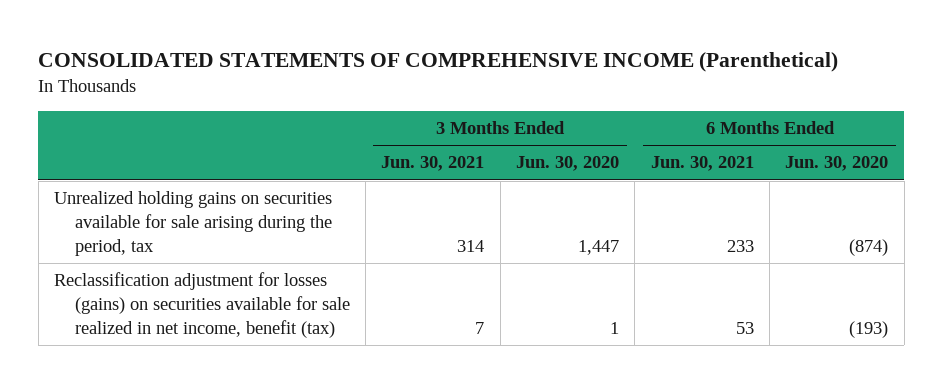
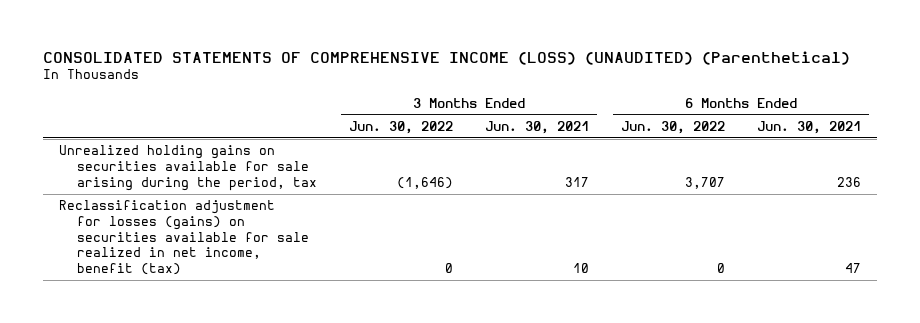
[38,52,839,73] CONSOLIDATED STATEMENTS OF COMPREHENSIVE INCOME (Parenthetical) -> [43,50,851,65] CONSOLIDATED STATEMENTS OF COMPREHENSIVE INCOME (LOSS) (UNAUDITED) (Parenthetical)
[516,156,620,172] Jun. 30, 2020 -> none
[785,156,889,172] Jun. 30, 2020 -> none
none -> [348,121,453,135] Jun. 30, 2022
none -> [620,121,725,135] Jun. 30, 2022
[457,239,485,252] 314 -> [564,176,589,187] 317
[726,239,754,252] 233 -> [836,176,861,187] 236
[475,321,485,334] 7 -> [572,263,589,274] 10
[735,321,754,334] 53 -> [844,263,861,274] 47

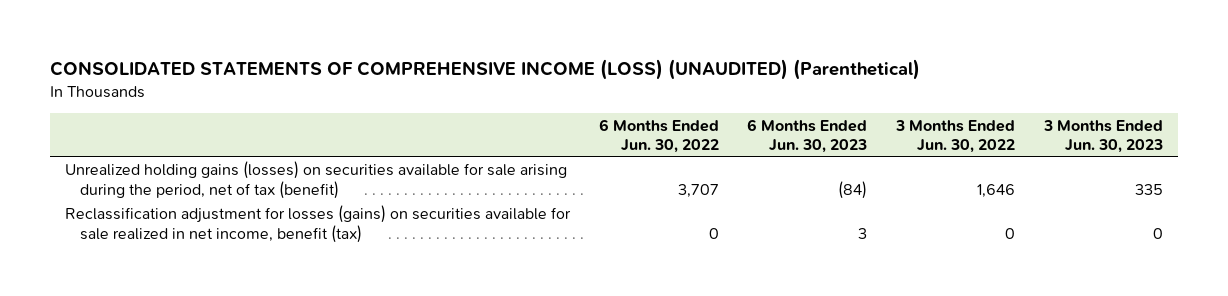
[484,121,589,135] Jun. 30, 2021 -> none
[756,121,861,135] Jun. 30, 2021 -> none
none -> [747,118,868,154] 6 Months Ended Jun. 30, 2023
none -> [1043,119,1164,154] 3 Months Ended Jun. 30, 2023
[59,145,317,191] Unrealized holding gains on securities available for sale arising during the period, tax -> [64,161,567,200] Unrealized holding gains (losses) on securities available for sale arising during the period, net of tax (benefit)
[396,176,453,189] (1,646) -> [977,184,1016,199] 1,646

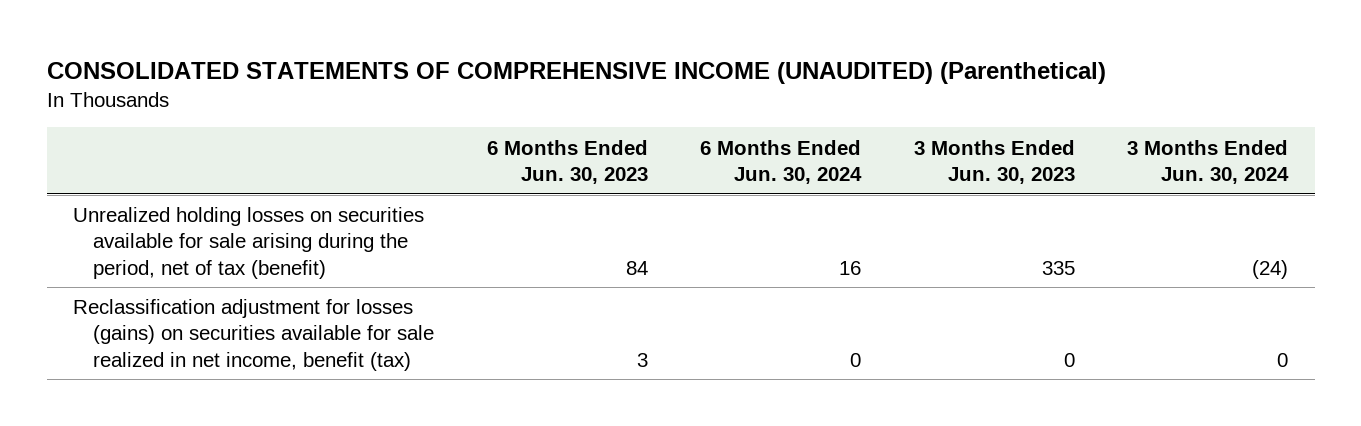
[50,59,921,81] CONSOLIDATED STATEMENTS OF COMPREHENSIVE INCOME (LOSS) (UNAUDITED) (Parenthetical) -> [46,61,1106,84] CONSOLIDATED STATEMENTS OF COMPREHENSIVE INCOME (UNAUDITED) (Parenthetical)
[598,118,719,154] 6 Months Ended Jun. 30, 2022 -> none
[895,119,1016,154] 3 Months Ended Jun. 30, 2022 -> none
none -> [700,139,863,184] 6 Months Ended Jun. 30, 2024
none -> [1127,139,1290,184] 3 Months Ended Jun. 30, 2024
[64,161,567,200] Unrealized holding gains (losses) on securities available for sale arising during the period, net of tax (benefit) -> [72,207,424,279] Unrealized holding losses on securities available for sale arising during the period, net of tax (benefit)
[838,181,868,200] (84) -> [625,260,648,275] 84

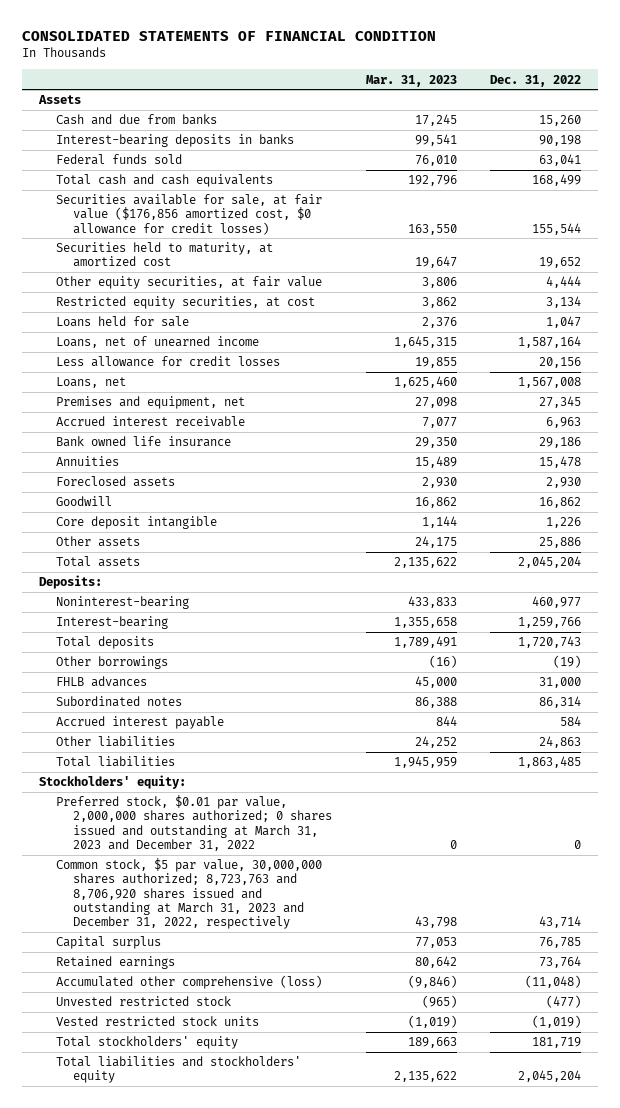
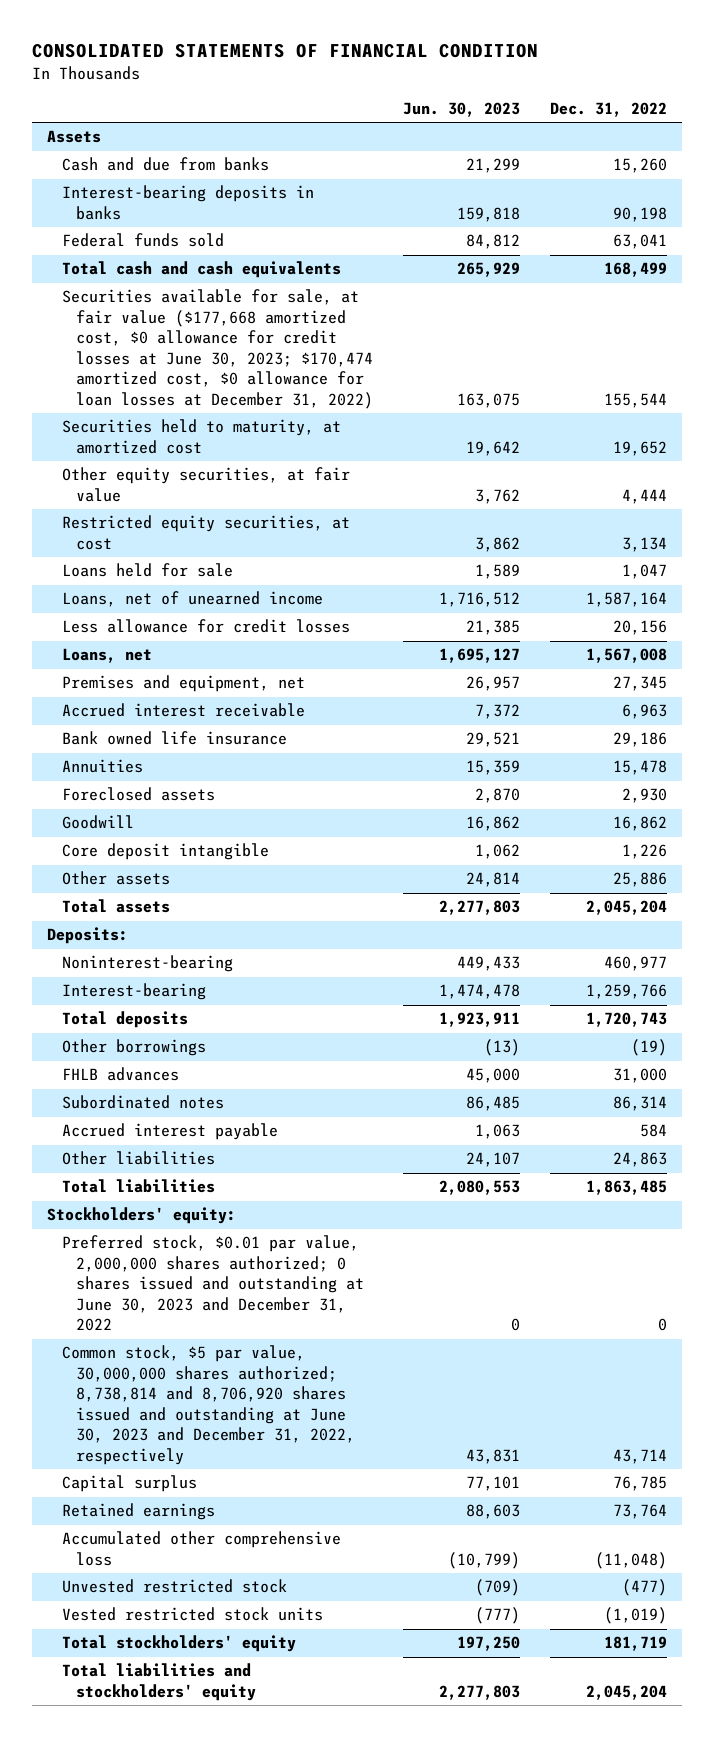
[365,74,457,87] Mar. 31, 2023 -> none
none -> [403,102,521,118] Jun. 30, 2023
[56,194,323,235] Securities available for sale, at fair value ($176,856 amortized cost, $0 allowance for credit losses) -> [61,289,374,409] Securities available for sale, at fair value ($177,668 amortized cost, $0 allowance for credit losses at June 30, 2023; $170,474 amortized cost, $0 allowance for loan losses at December 31, 2022)
[56,795,333,851] Preferred stock, $0.01 par value, 2,000,000 shares authorized; 0 shares issued and outstanding at March 31, 2023 and December 31, 2022 -> [61,1235,365,1332] Preferred stock, $0.01 par value, 2,000,000 shares authorized; 0 shares issued and outstanding at June 30, 2023 and December 31, 2022
[56,858,323,930] Common stock, $5 par value, 30,000,000 shares authorized; 8,723,763 and 8,706,920 shares issued and outstanding at March 31, 2023 and December 31, 2022, respectively -> [61,1345,356,1465] Common stock, $5 par value, 30,000,000 shares authorized; 8,738,814 and 8,706,920 shares issued and outstanding at June 30, 2023 and December 31, 2022, respectively
[56,975,323,990] Accumulated other comprehensive (loss) -> [61,1531,341,1566] Accumulated other comprehensive loss

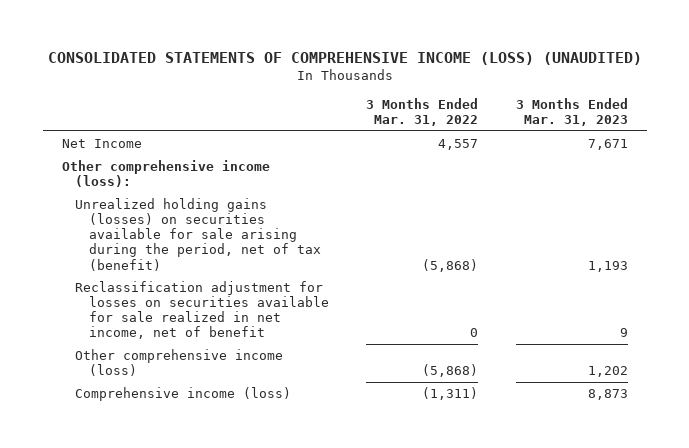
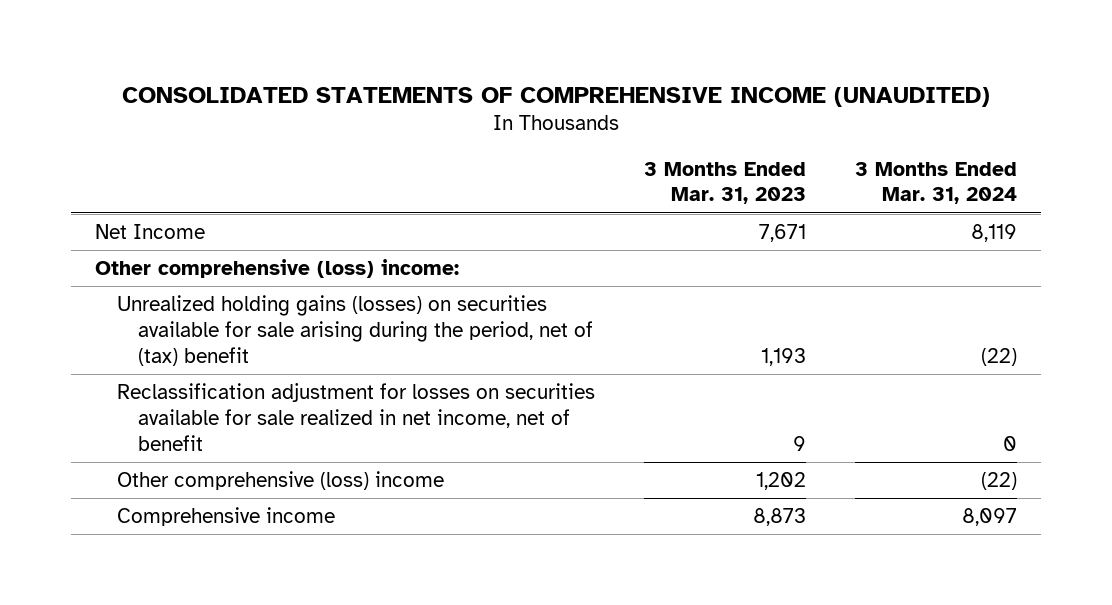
[47,51,642,65] CONSOLIDATED STATEMENTS OF COMPREHENSIVE INCOME (LOSS) (UNAUDITED) -> [122,86,991,107] CONSOLIDATED STATEMENTS OF COMPREHENSIVE INCOME (UNAUDITED)
[366,97,479,127] 3 Months Ended Mar. 31, 2022 -> none
none -> [854,161,1017,205] 3 Months Ended Mar. 31, 2024
[61,160,270,188] Other comprehensive income (loss): -> [95,259,460,279] Other comprehensive (loss) income:
[75,198,322,271] Unrealized holding gains (losses) on securities available for sale arising during the period, net of tax (benefit) -> [116,295,594,366] Unrealized holding gains (losses) on securities available for sale arising during the period, net of (tax) benefit
[75,349,284,377] Other comprehensive income (loss) -> [116,471,444,491] Other comprehensive (loss) income
[75,387,292,402] Comprehensive income (loss) -> [116,507,335,527] Comprehensive income

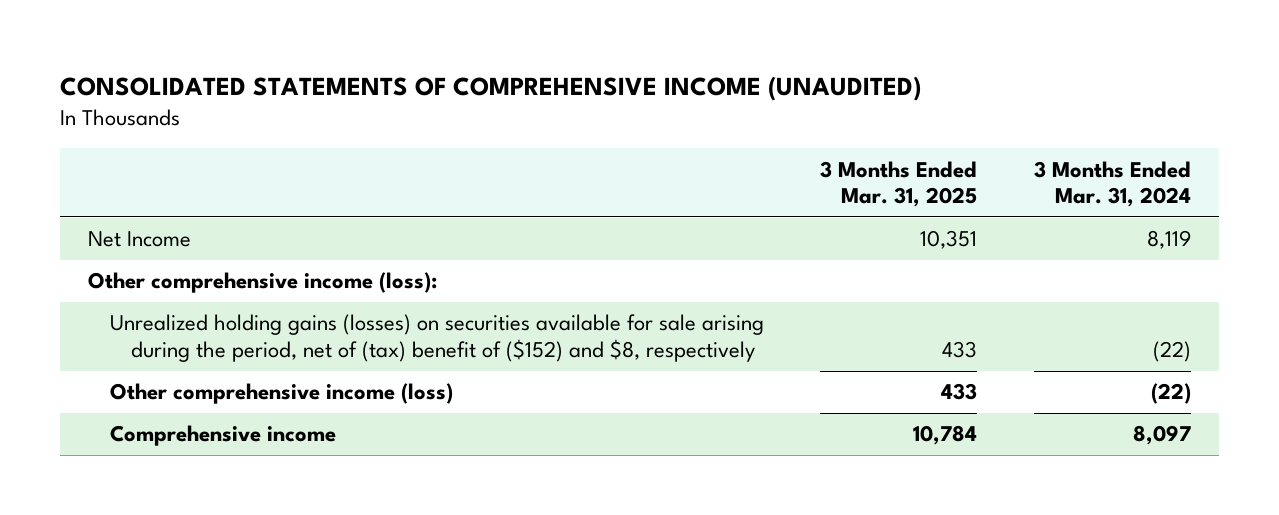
[643,161,806,205] 3 Months Ended Mar. 31, 2023 -> none
none -> [820,160,978,208] 3 Months Ended Mar. 31, 2025
[116,383,595,451] Reclassification adjustment for losses on securities available for sale realized in net income, net of benefit -> none
[95,259,460,279] Other comprehensive (loss) income: -> [88,272,438,294] Other comprehensive income (loss):
[116,295,594,366] Unrealized holding gains (losses) on securities available for sale arising during the period, net of (tax) benefit -> [109,314,764,363] Unrealized holding gains (losses) on securities available for sale arising during the period, net of (tax) benefit of ($152) and $8, respectively
[116,471,444,491] Other comprehensive (loss) income -> [109,383,453,405] Other comprehensive income (loss)

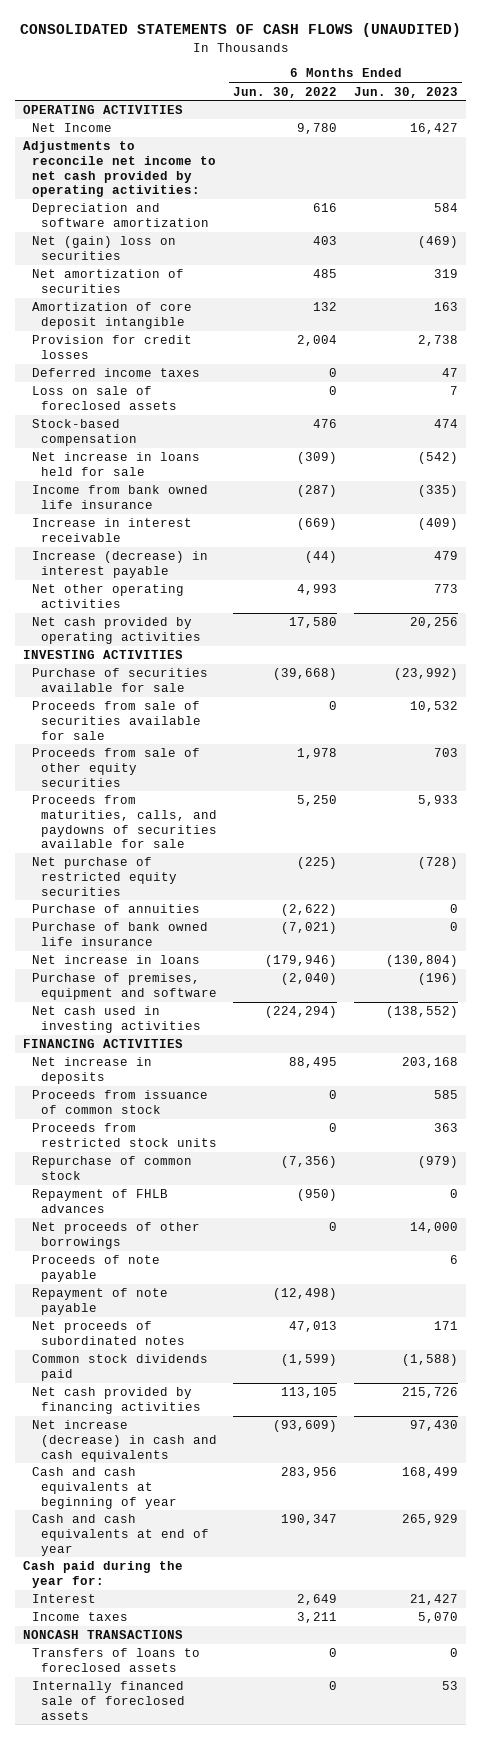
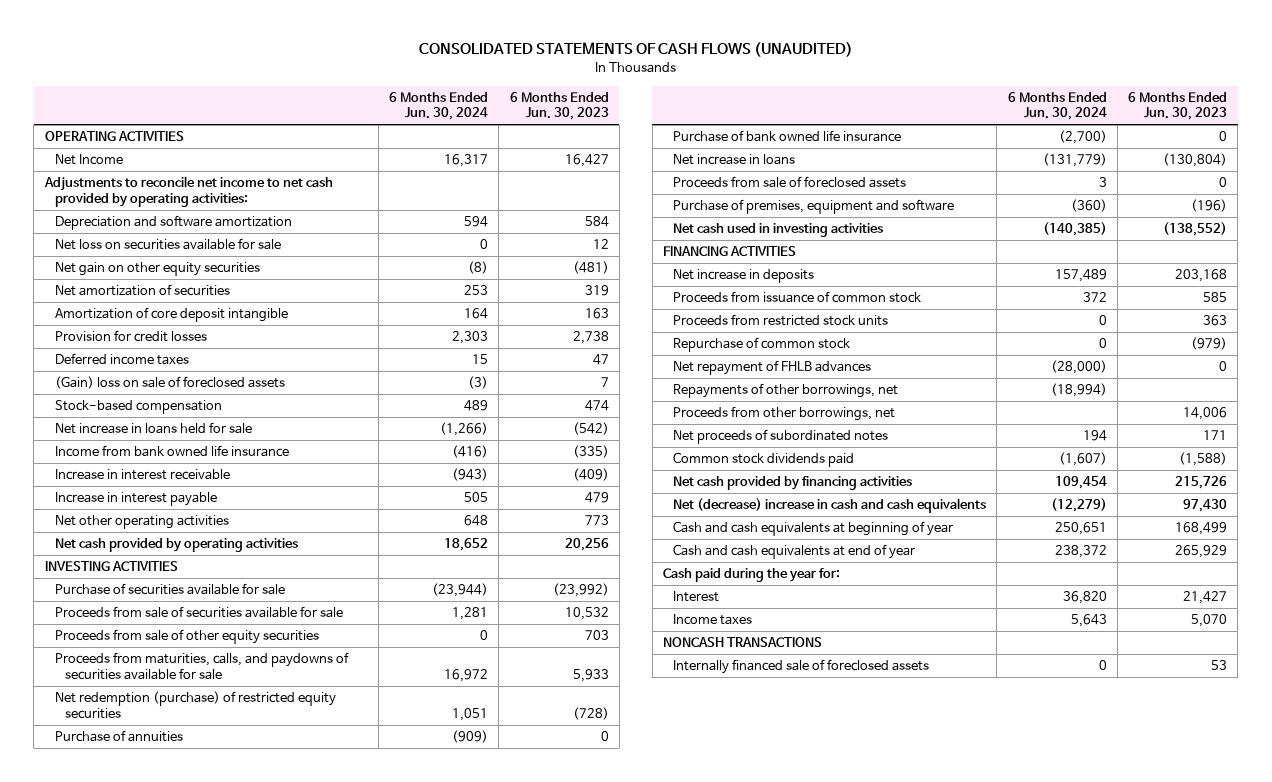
[233,86,338,98] Jun. 30, 2022 -> none
none -> [389,92,489,121] 6 Months Ended Jun. 30, 2024
[31,236,176,260] Net (gain) loss on securities -> [54,238,281,251] Net loss on securities available for sale
[418,236,459,249] (469) -> [592,239,609,250] 12
none -> [54,262,260,277] Net gain on other equity securities
[31,386,177,410] Loss on sale of foreclosed assets -> [54,376,285,390] (Gain) loss on sale of foreclosed assets
[31,551,208,578] Increase (decrease) in interest payable -> [54,492,217,507] Increase in interest payable
[31,857,177,896] Net purchase of restricted equity securities -> [54,691,336,719] Net redemption (purchase) of restricted equity securities
none -> [673,176,907,189] Proceeds from sale of foreclosed assets
[31,1255,160,1282] Proceeds of note payable -> none
[31,1288,168,1315] Repayment of note payable -> none
[31,1189,168,1213] Repayment of FHLB advances -> [673,360,872,376] Net repayment of FHLB advances
none -> [673,383,899,399] Repayments of other borrowings, net
[31,1222,200,1249] Net proceeds of other borrowings -> [673,406,896,422] Proceeds from other borrowings, net
[410,1222,459,1234] 14,000 -> [1183,407,1228,421] 14,006
[31,1420,217,1462] Net increase (decrease) in cash and cash equivalents -> [673,498,987,514] Net (decrease) increase in cash and cash equivalents
[31,1648,200,1672] Transfers of loans to foreclosed assets -> none

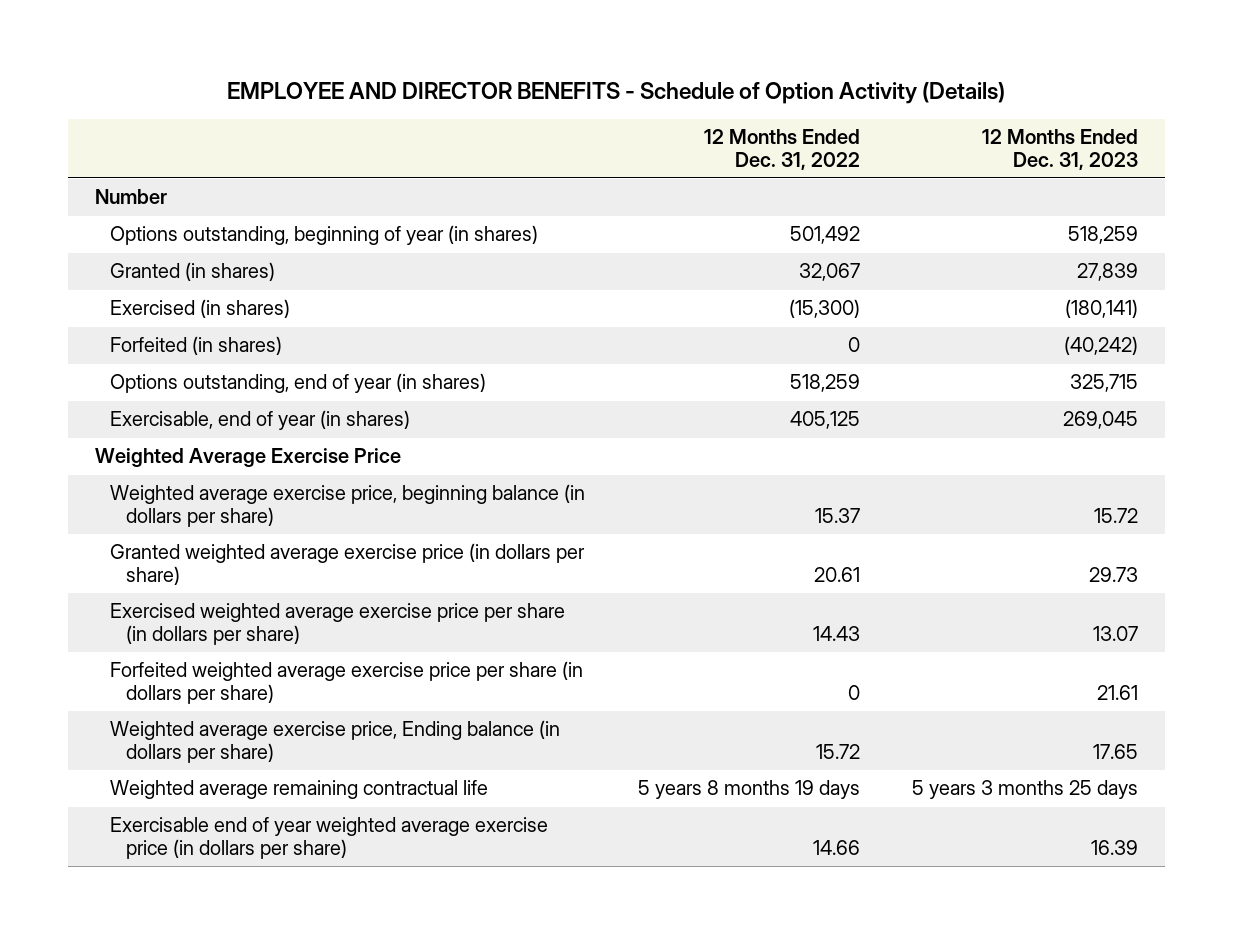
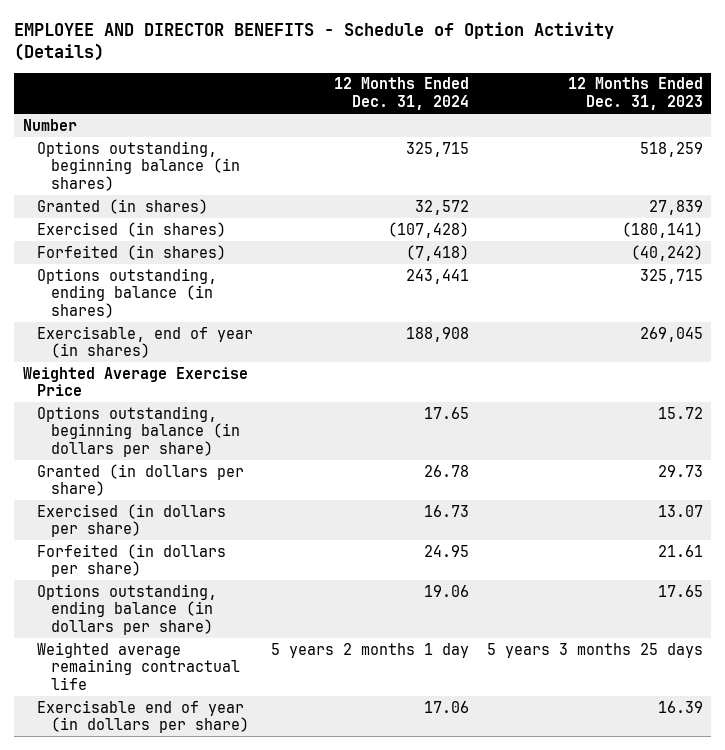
[703,129,860,170] 12 Months Ended Dec. 31, 2022 -> none
none -> [333,77,469,111] 12 Months Ended Dec. 31, 2024
[110,225,539,246] Options outstanding, beginning of year (in shares) -> [37,140,241,191] Options outstanding, beginning balance (in shares)
[110,373,487,394] Options outstanding, end of year (in shares) -> [37,267,218,318] Options outstanding, ending balance (in shares)
[110,484,586,528] Weighted average exercise price, beginning balance (in dollars per share) -> [37,405,241,457] Options outstanding, beginning balance (in dollars per share)
[110,543,586,586] Granted weighted average exercise price (in dollars per share) -> [37,463,245,497] Granted (in dollars per share)
[110,603,566,646] Exercised weighted average exercise price per share (in dollars per share) -> [37,503,227,538] Exercised (in dollars per share)
[110,661,584,705] Forfeited weighted average exercise price per share (in dollars per share) -> [37,543,227,578] Forfeited (in dollars per share)
[110,720,561,764] Weighted average exercise price, Ending balance (in dollars per share) -> [37,583,218,635] Options outstanding, ending balance (in dollars per share)
[110,817,549,860] Exercisable end of year weighted average exercise price (in dollars per share) -> [37,699,250,734] Exercisable end of year (in dollars per share)

